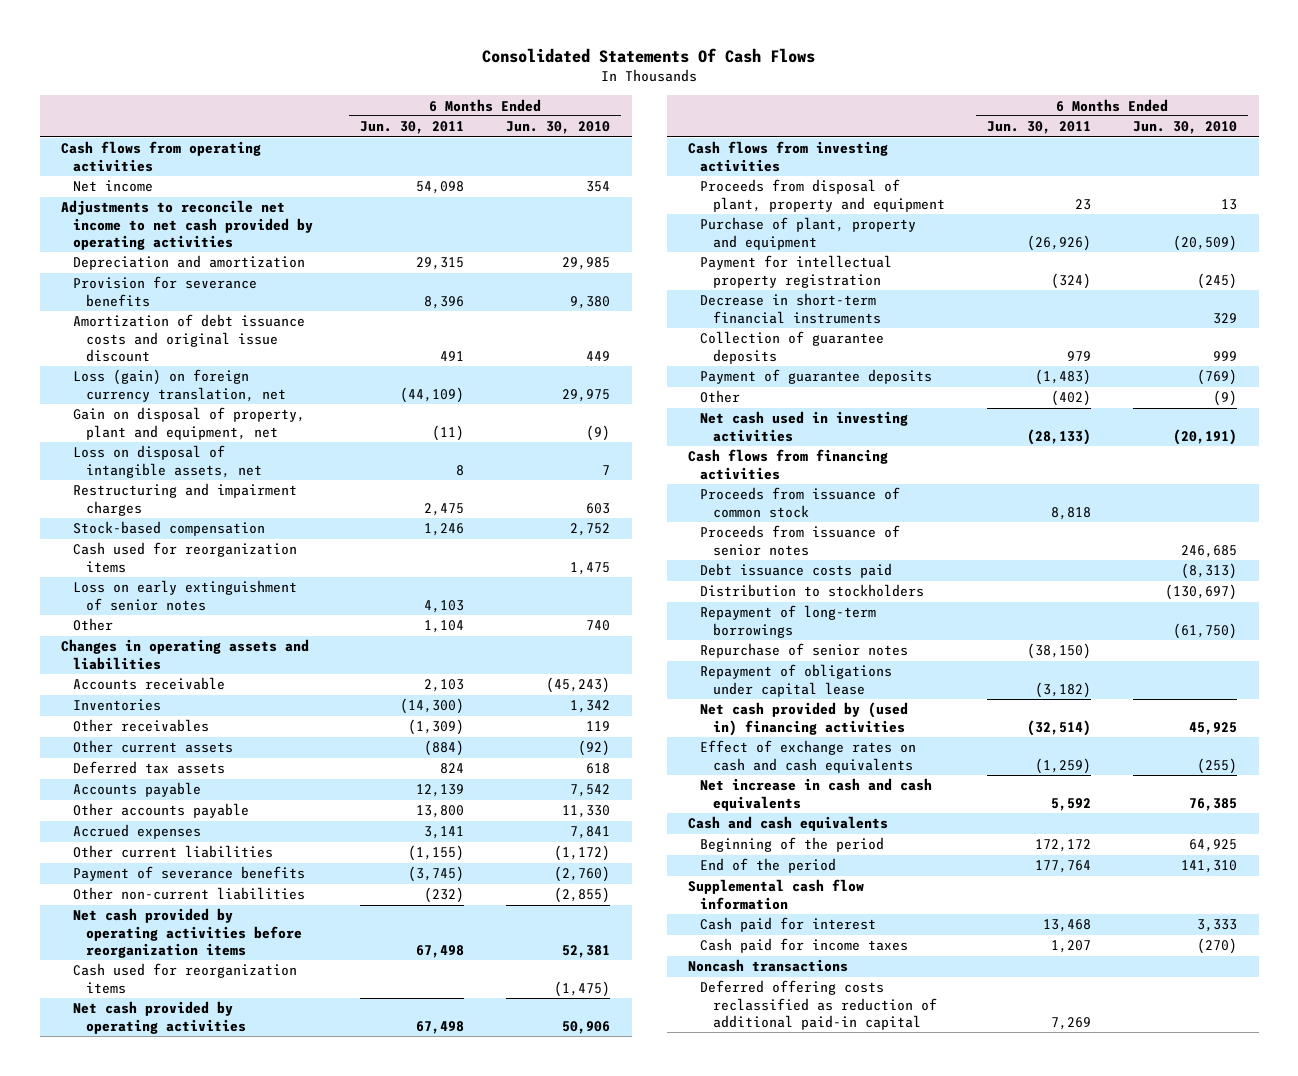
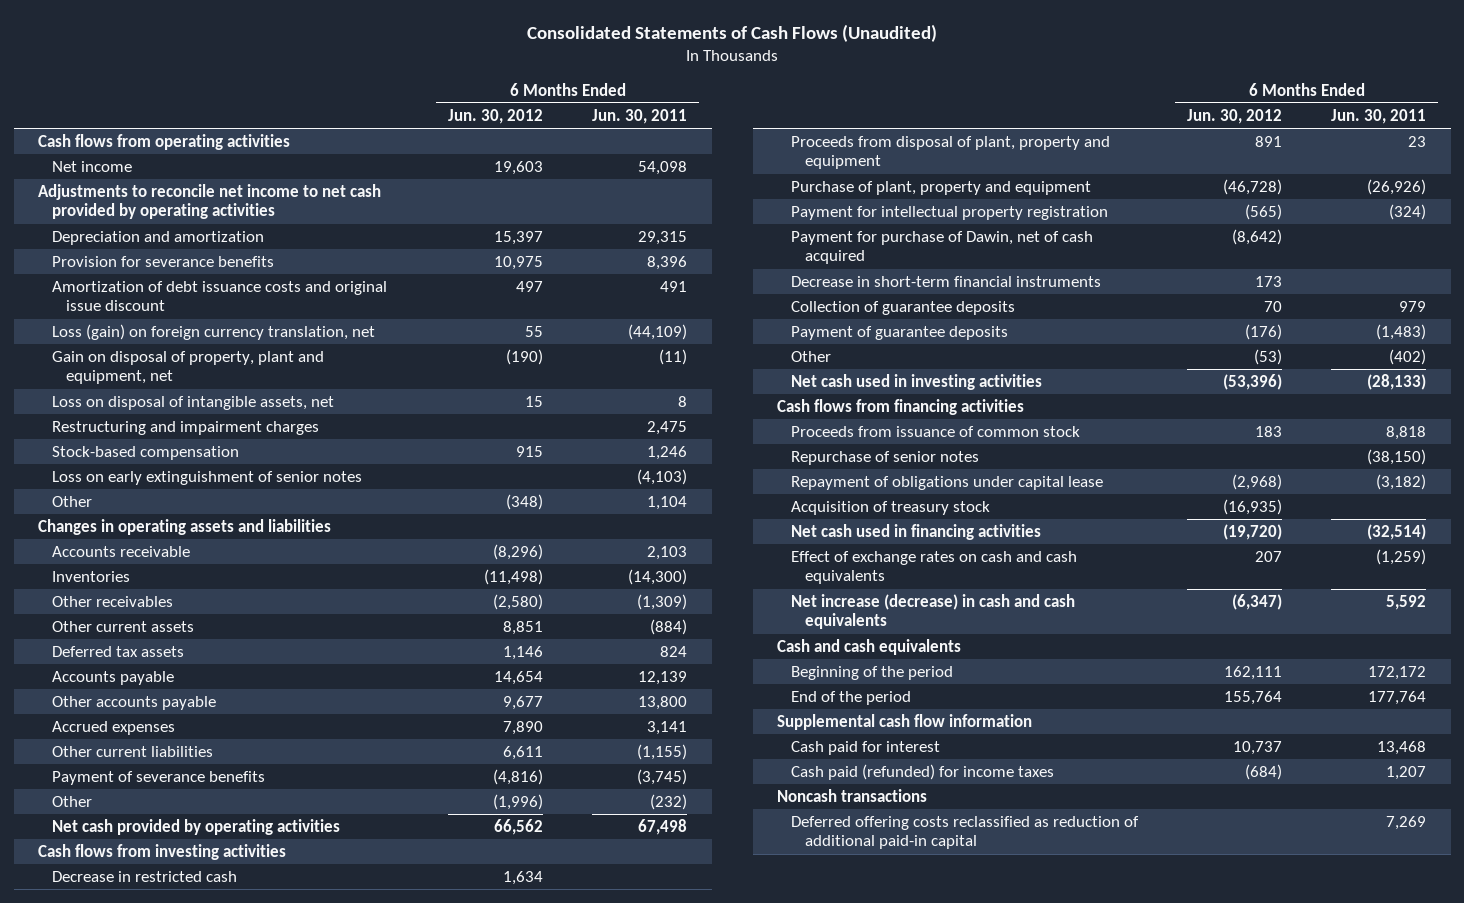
[482,47,816,63] Consolidated Statements Of Cash Flows -> [527,24,938,43] Consolidated Statements of Cash Flows (Unaudited)
[506,121,611,135] Jun. 30, 2010 -> none
none -> [448,108,544,124] Jun. 30, 2012
[73,542,298,573] Cash used for reorganization items -> none
[424,599,465,613] 4,103 -> [637,469,688,486] (4,103)
[73,908,302,958] Net cash provided by operating activities before reorganization items -> none
[73,963,298,994] Cash used for reorganization items -> none
[73,887,306,901] Other non-current liabilities -> [52,796,93,808] Other
none -> [52,871,238,883] Decrease in restricted cash
none -> [791,231,1094,265] Payment for purchase of Dawin, net of cash acquired
[700,525,901,556] Proceeds from issuance of senior notes -> none
[700,563,893,579] Debt issuance costs paid -> none
[700,584,925,598] Distribution to stockholders -> none
[700,605,877,638] Repayment of long-term borrowings -> none
none -> [791,501,991,516] Acquisition of treasury stock
[700,702,909,736] Net cash provided by (used in) financing activities -> [791,524,1042,541] Net cash used in financing activities
[700,778,933,811] Net increase in cash and cash equivalents -> [791,594,1076,630] Net increase (decrease) in cash and cash equivalents
[700,938,909,954] Cash paid for income taxes -> [791,764,1055,781] Cash paid (refunded) for income taxes

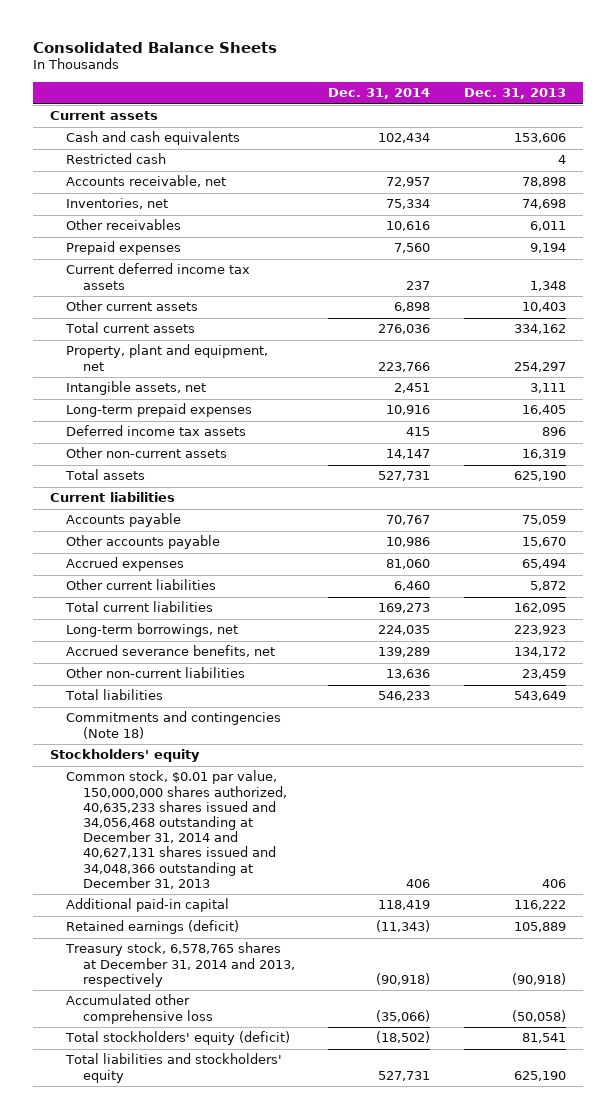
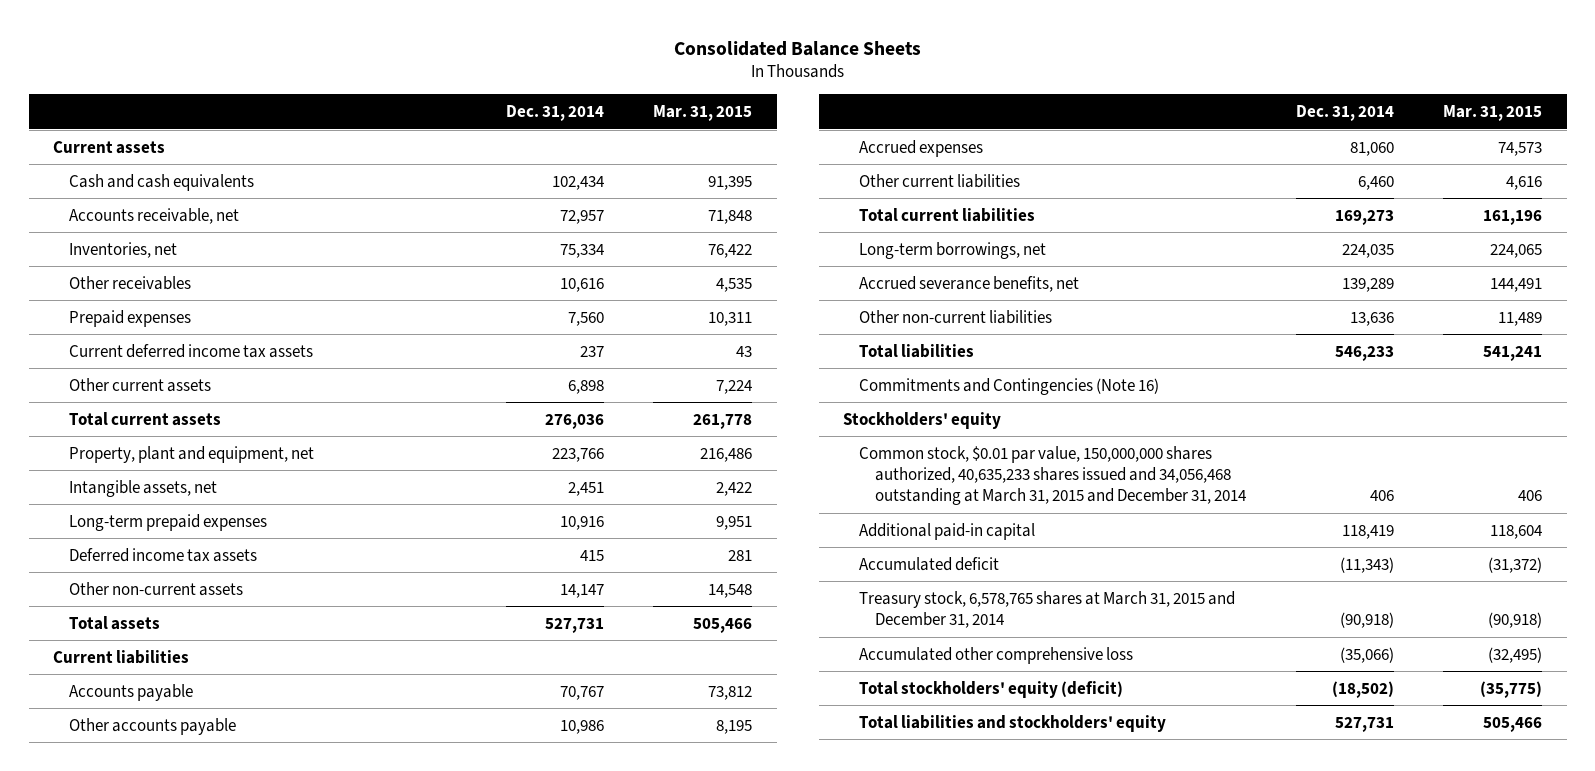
[463,88,566,100] Dec. 31, 2013 -> none
none -> [652,105,752,122] Mar. 31, 2015
[66,153,167,165] Restricted cash -> none
[66,711,282,739] Commitments and contingencies (Note 18) -> [859,377,1160,395] Commitments and Contingencies (Note 16)
[66,770,287,889] Common stock, $0.01 par value, 150,000,000 shares authorized, 40,635,233 shares issued and 34,056,468 outstanding at December 31, 2014 and 40,627,131 shares issued and 34,048,366 outstanding at December 31, 2013 -> [859,445,1247,506] Common stock, $0.01 par value, 150,000,000 shares authorized, 40,635,233 shares issued and 34,056,468 outstanding at March 31, 2015 and December 31, 2014
[66,920,240,935] Retained earnings (deficit) -> [859,556,1000,571] Accumulated deficit
[65,942,295,987] Treasury stock, 6,578,765 shares at December 31, 2014 and 2013, respectively -> [859,590,1236,628] Treasury stock, 6,578,765 shares at March 31, 2015 and December 31, 2014

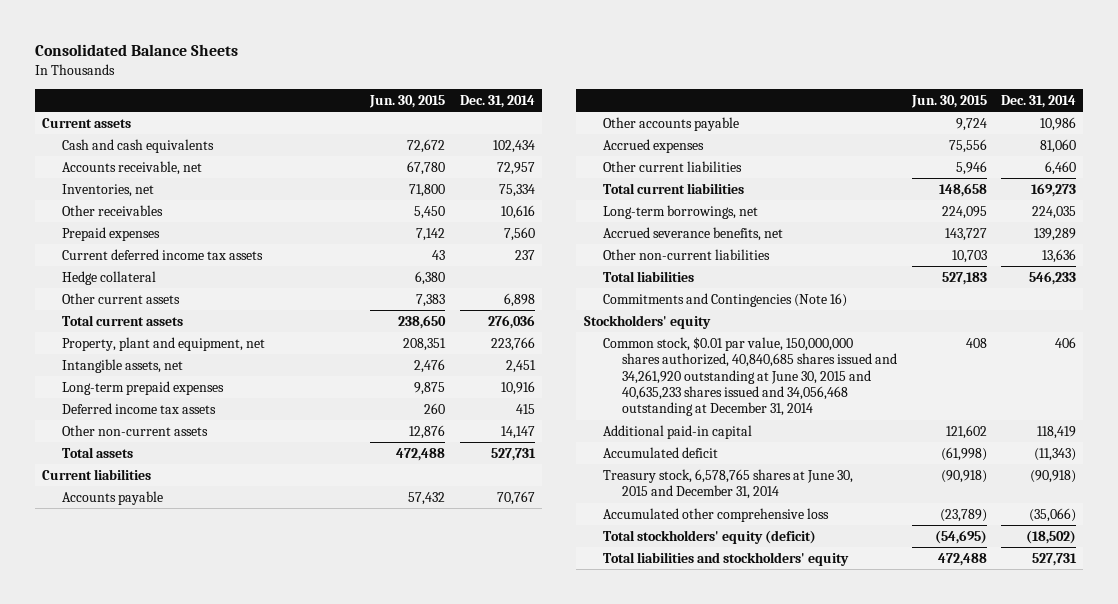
[652,105,752,122] Mar. 31, 2015 -> none
none -> [369,94,446,108] Jun. 30, 2015
none -> [61,270,156,285] Hedge collateral
[859,445,1247,506] Common stock, $0.01 par value, 150,000,000 shares authorized, 40,635,233 shares issued and 34,056,468 outstanding at March 31, 2015 and December 31, 2014 -> [602,336,898,417] Common stock, $0.01 par value, 150,000,000 shares authorized, 40,840,685 shares issued and 34,261,920 outstanding at June 30, 2015 and 40,635,233 shares issued and 34,056,468 outstanding at December 31, 2014
[859,590,1236,628] Treasury stock, 6,578,765 shares at March 31, 2015 and December 31, 2014 -> [602,468,853,500] Treasury stock, 6,578,765 shares at June 30, 2015 and December 31, 2014

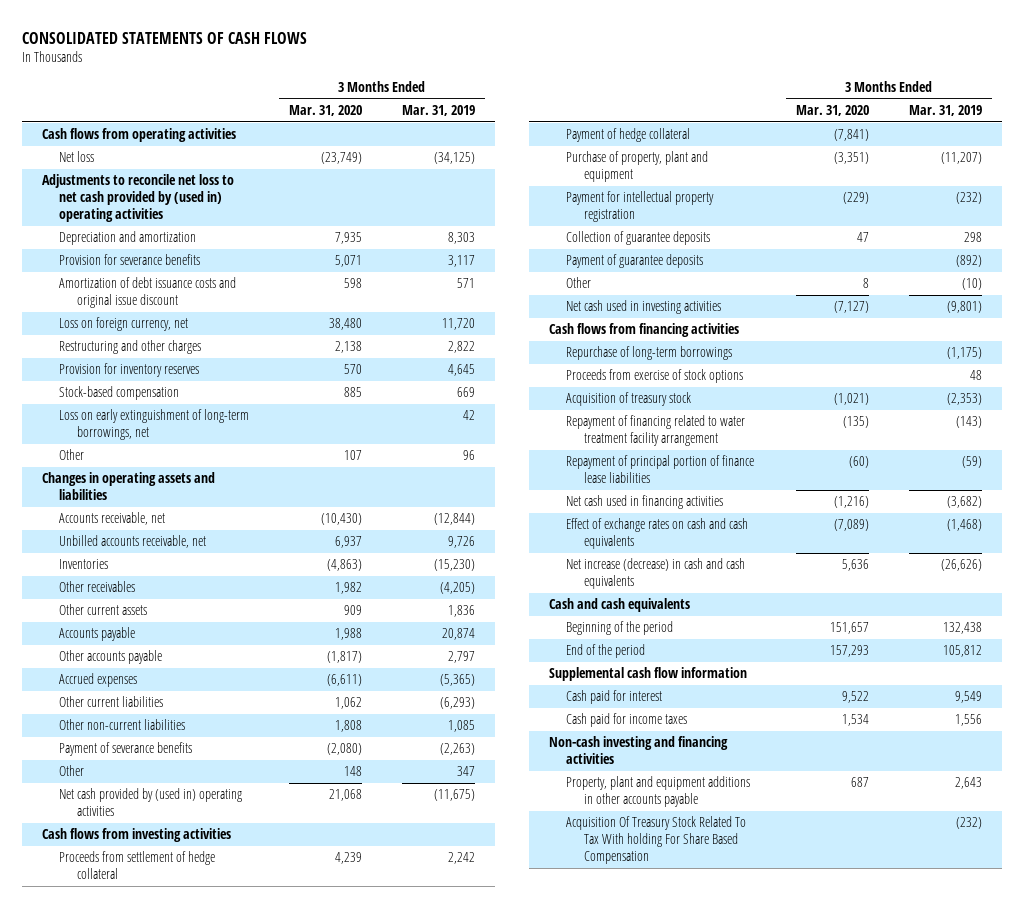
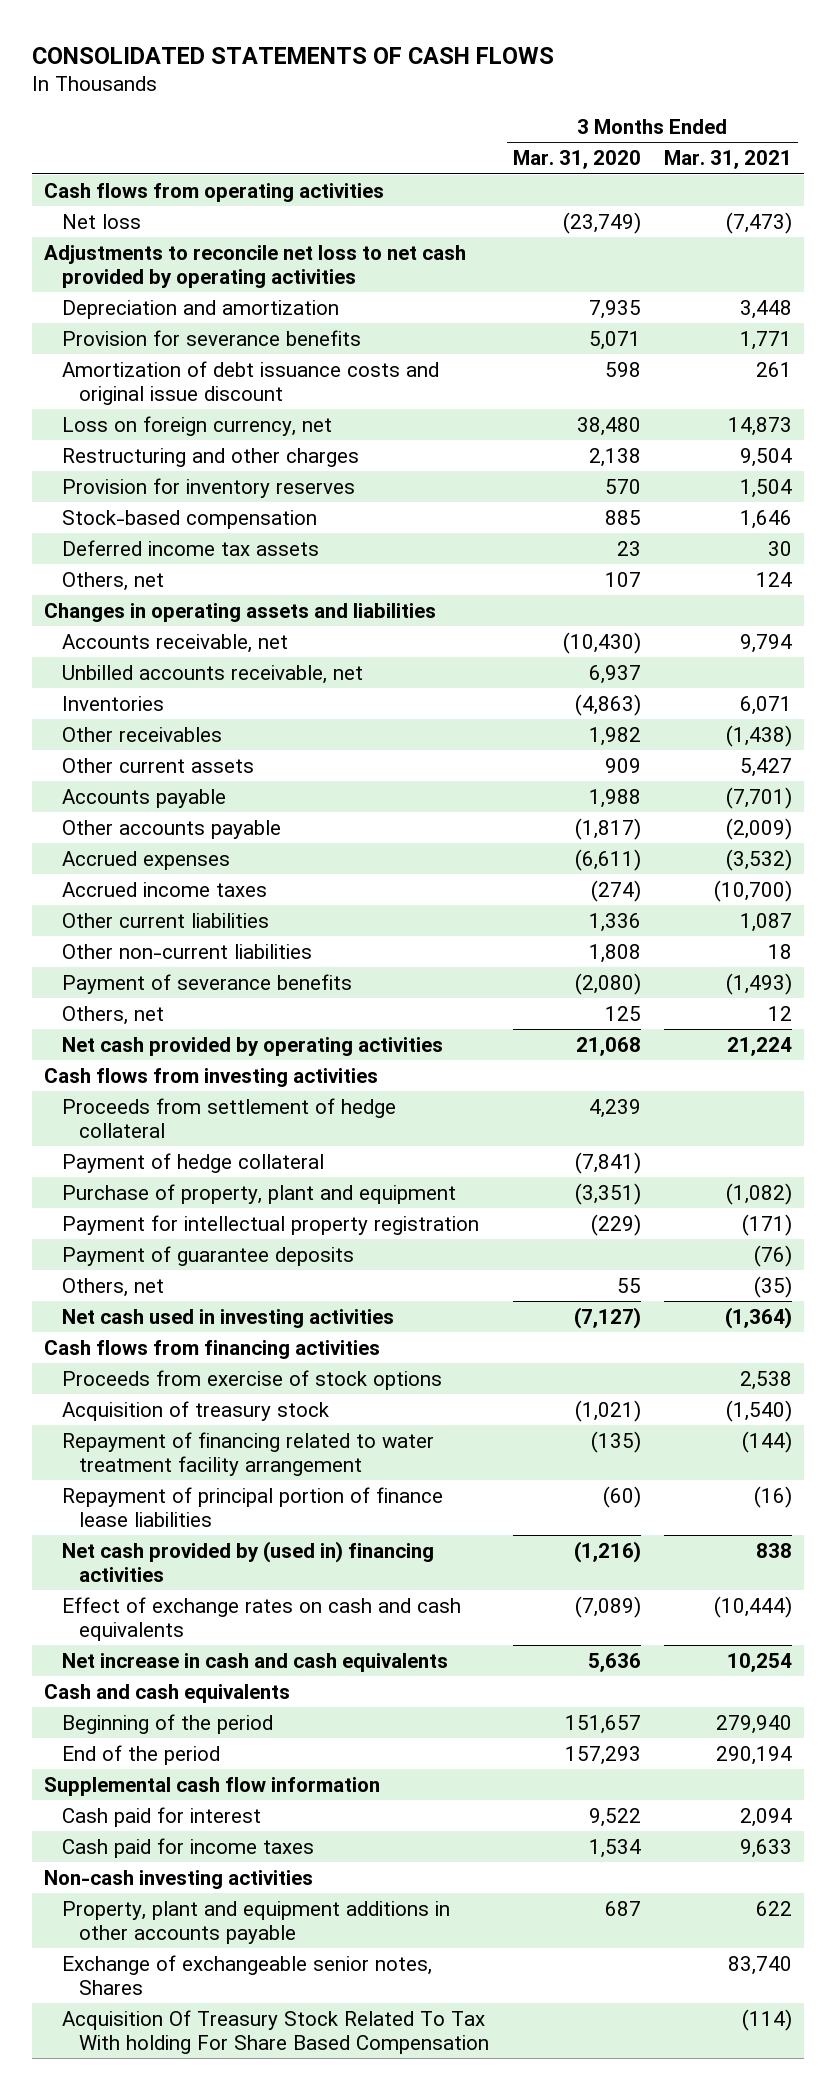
[401,105,475,117] Mar. 31, 2019 -> none
none -> [664,150,793,170] Mar. 31, 2021
[41,174,234,223] Adjustments to reconcile net loss to net cash provided by (used in) operating activities -> [44,244,467,288] Adjustments to reconcile net loss to net cash provided by operating activities
[59,409,250,441] Loss on early extinguishment of long-term borrowings, net -> none
none -> [61,539,319,556] Deferred income tax assets
[59,449,85,461] Other -> [61,571,164,591] Others, net
none -> [61,881,267,897] Accrued income taxes
[335,697,363,710] 1,062 -> [588,912,641,932] 1,336
[59,765,85,777] Other -> [61,1005,164,1025] Others, net
[344,766,363,777] 148 -> [604,1005,641,1021] 125
[59,788,243,817] Net cash provided by (used in) operating activities -> [61,1036,443,1056] Net cash provided by operating activities
[566,231,711,246] Collection of guarantee deposits -> none
[566,277,592,289] Other -> [61,1277,164,1297] Others, net
[863,278,870,289] 8 -> [616,1277,641,1293] 55
[566,346,733,361] Repurchase of long-term borrowings -> none
[566,495,724,510] Net cash used in financing activities -> [61,1540,434,1582] Net cash provided by (used in) financing activities
[566,558,746,590] Net increase (decrease) in cash and cash equivalents -> [61,1652,448,1672] Net increase in cash and cash equivalents
[548,736,728,765] Non-cash investing and financing activities -> [44,1869,314,1889] Non-cash investing activities
none -> [61,1954,432,1995] Exchange of exchangeable senior notes, Shares

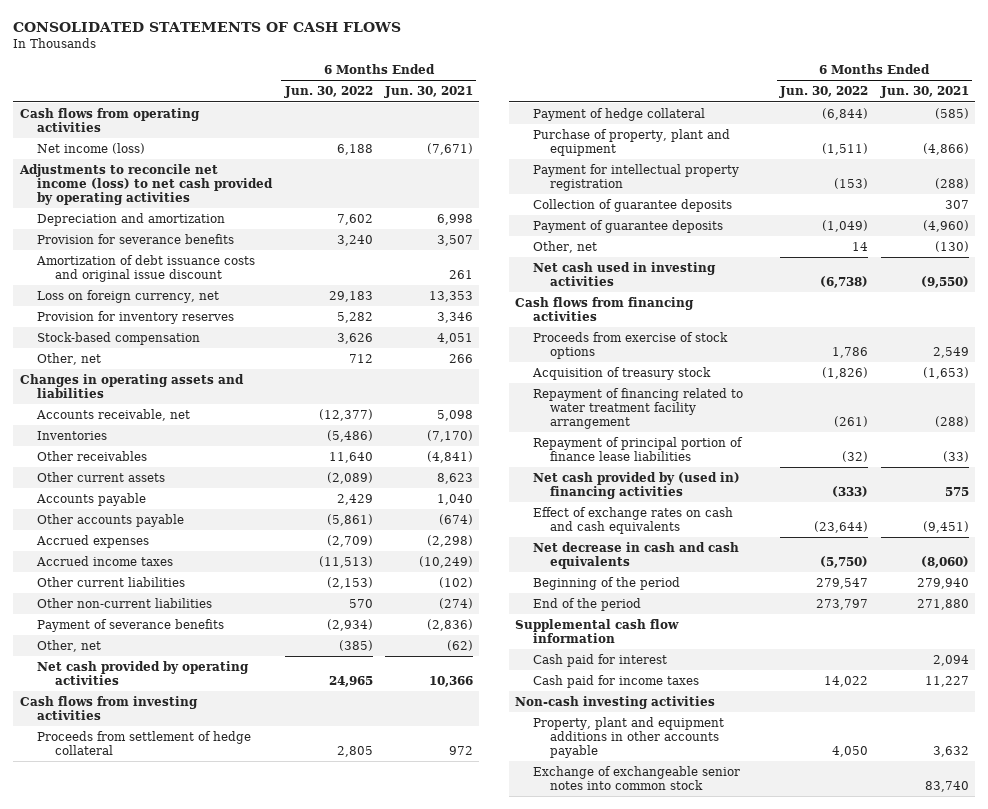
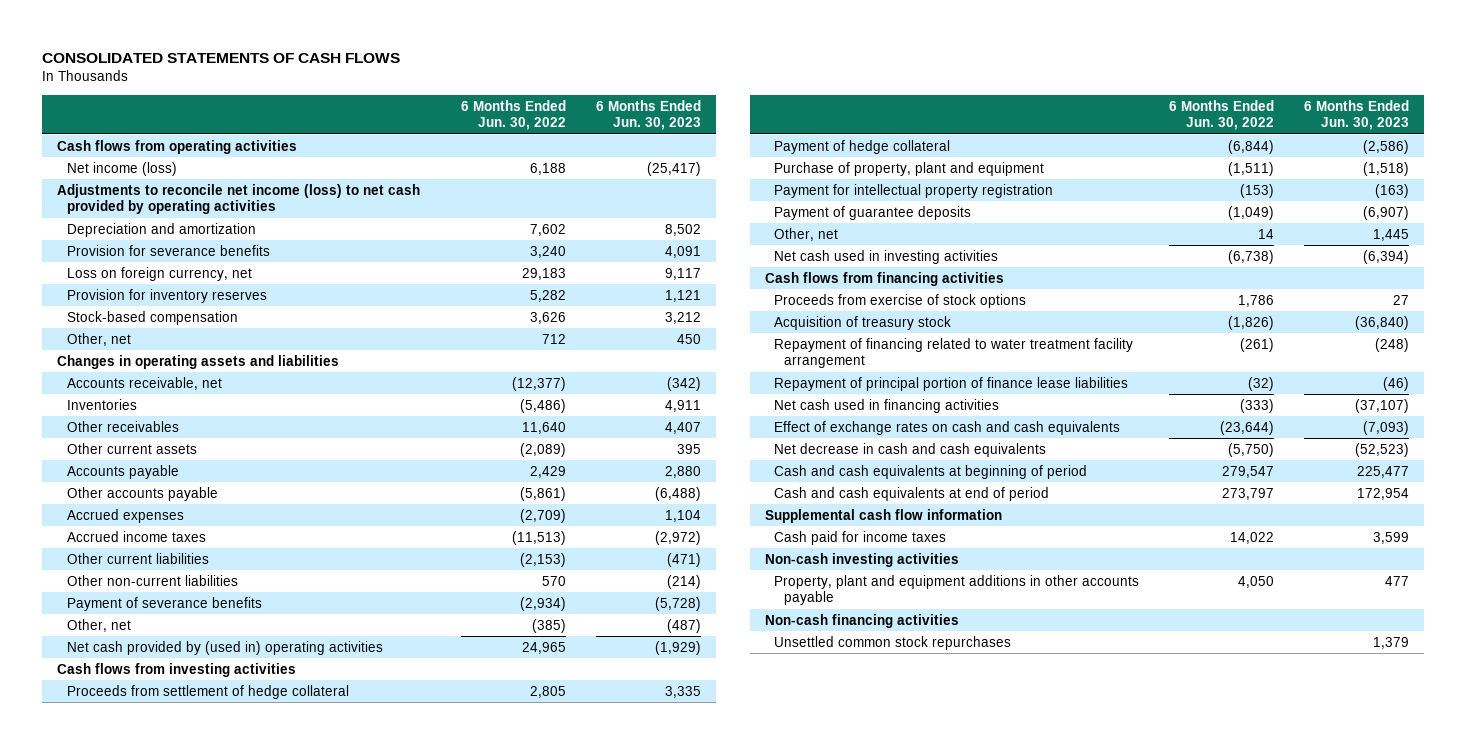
[384,86,474,99] Jun. 30, 2021 -> none
none -> [595,99,701,131] 6 Months Ended Jun. 30, 2023
[36,254,256,282] Amortization of debt issuance costs and original issue discount -> none
[37,660,250,685] Net cash provided by operating activities -> [66,640,383,655] Net cash provided by (used in) operating activities
[532,198,732,212] Collection of guarantee deposits -> none
[532,471,740,499] Net cash provided by (used in) financing activities -> [774,398,1000,413] Net cash used in financing activities
[532,576,680,590] Beginning of the period -> [774,464,1088,479] Cash and cash equivalents at beginning of period
[532,597,641,611] End of the period -> [774,486,1050,501] Cash and cash equivalents at end of period
[532,653,667,667] Cash paid for interest -> none
[532,765,740,790] Exchange of exchangeable senior notes into common stock -> none
none -> [764,613,959,628] Non-cash financing activities
none -> [774,635,1012,650] Unsettled common stock repurchases

